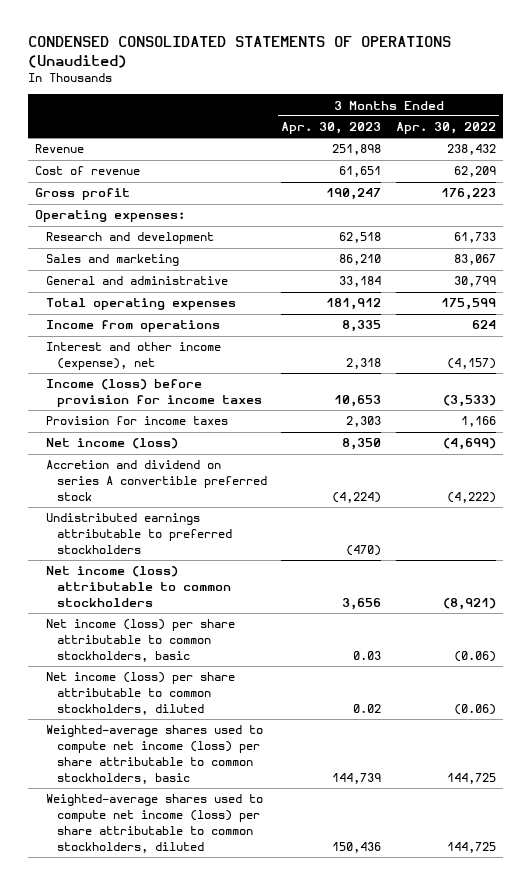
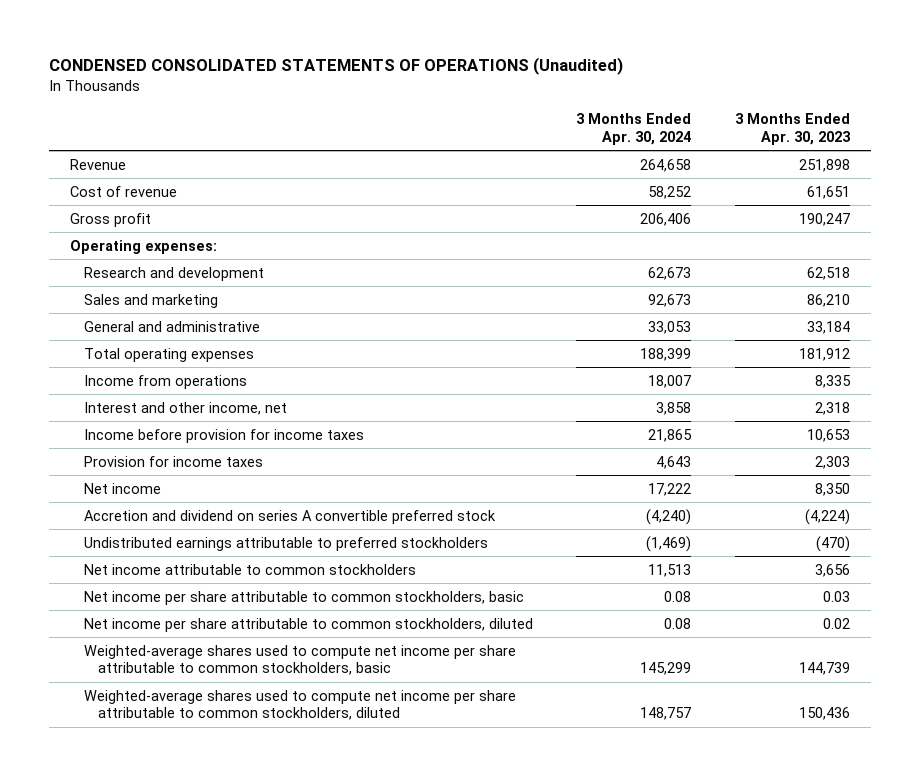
[395,122,496,135] Apr. 30, 2022 -> none
none -> [576,113,692,146] 3 Months Ended Apr. 30, 2024
[46,342,222,371] Interest and other income (expense), net -> [84,401,288,415] Interest and other income, net
[46,379,263,408] Income (loss) before provision for income taxes -> [84,428,365,443] Income before provision for income taxes
[46,438,179,450] Net income (loss) -> [84,482,162,494] Net income
[46,566,232,607] Net income (loss) attributable to common stockholders -> [84,563,417,575] Net income attributable to common stockholders
[46,619,236,662] Net income (loss) per share attributable to common stockholders, basic -> [84,590,525,605] Net income per share attributable to common stockholders, basic
[46,672,236,715] Net income (loss) per share attributable to common stockholders, diluted -> [84,617,534,632] Net income per share attributable to common stockholders, diluted
[46,725,264,784] Weighted-average shares used to compute net income (loss) per share attributable to common stockholders, basic -> [84,644,517,676] Weighted-average shares used to compute net income per share attributable to common stockholders, basic
[46,794,264,853] Weighted-average shares used to compute net income (loss) per share attributable to common stockholders, diluted -> [84,689,517,721] Weighted-average shares used to compute net income per share attributable to common stockholders, diluted

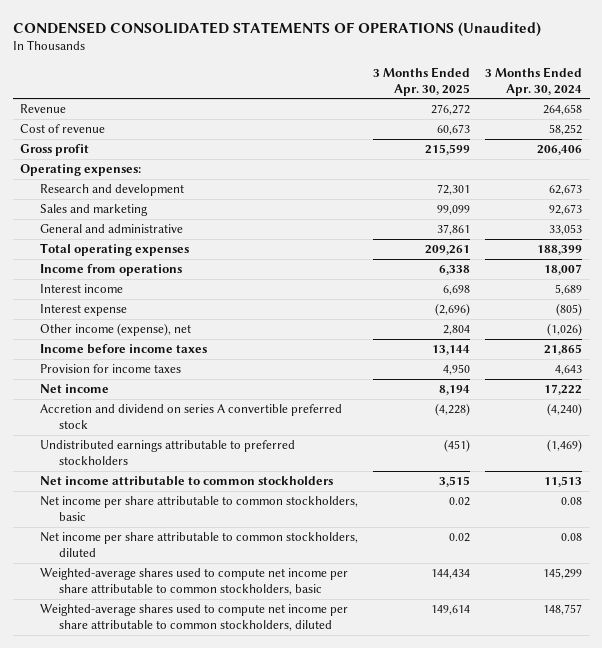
[734,113,851,146] 3 Months Ended Apr. 30, 2023 -> none
none -> [372,66,470,96] 3 Months Ended Apr. 30, 2025
none -> [39,284,123,294] Interest income
none -> [39,304,127,317] Interest expense
[84,401,288,415] Interest and other income, net -> [39,323,191,337] Other income (expense), net
[656,401,692,415] 3,858 -> [547,323,583,337] (1,026)
[84,428,365,443] Income before provision for income taxes -> [39,344,207,355] Income before income taxes

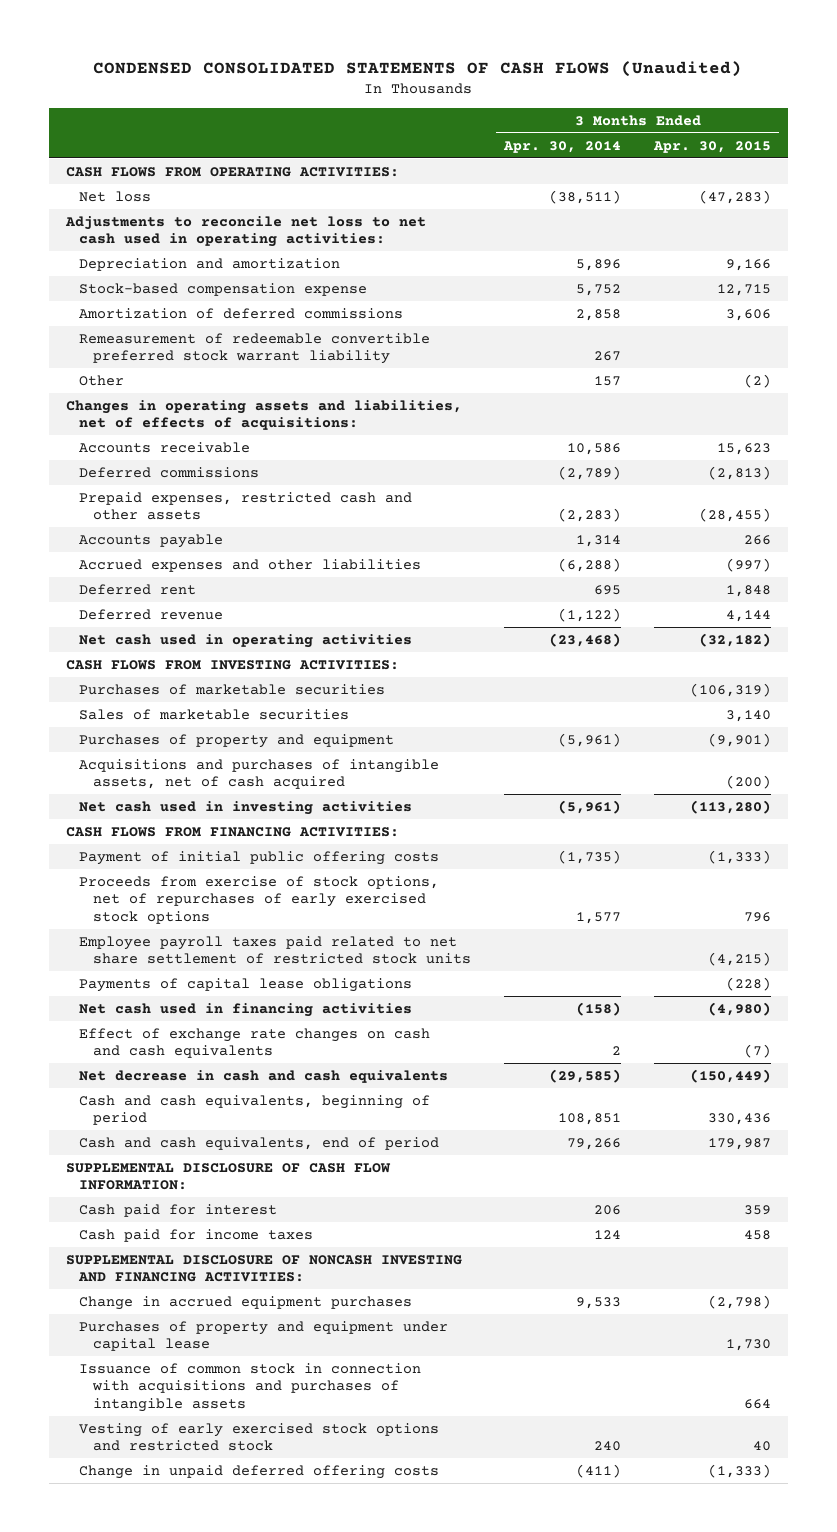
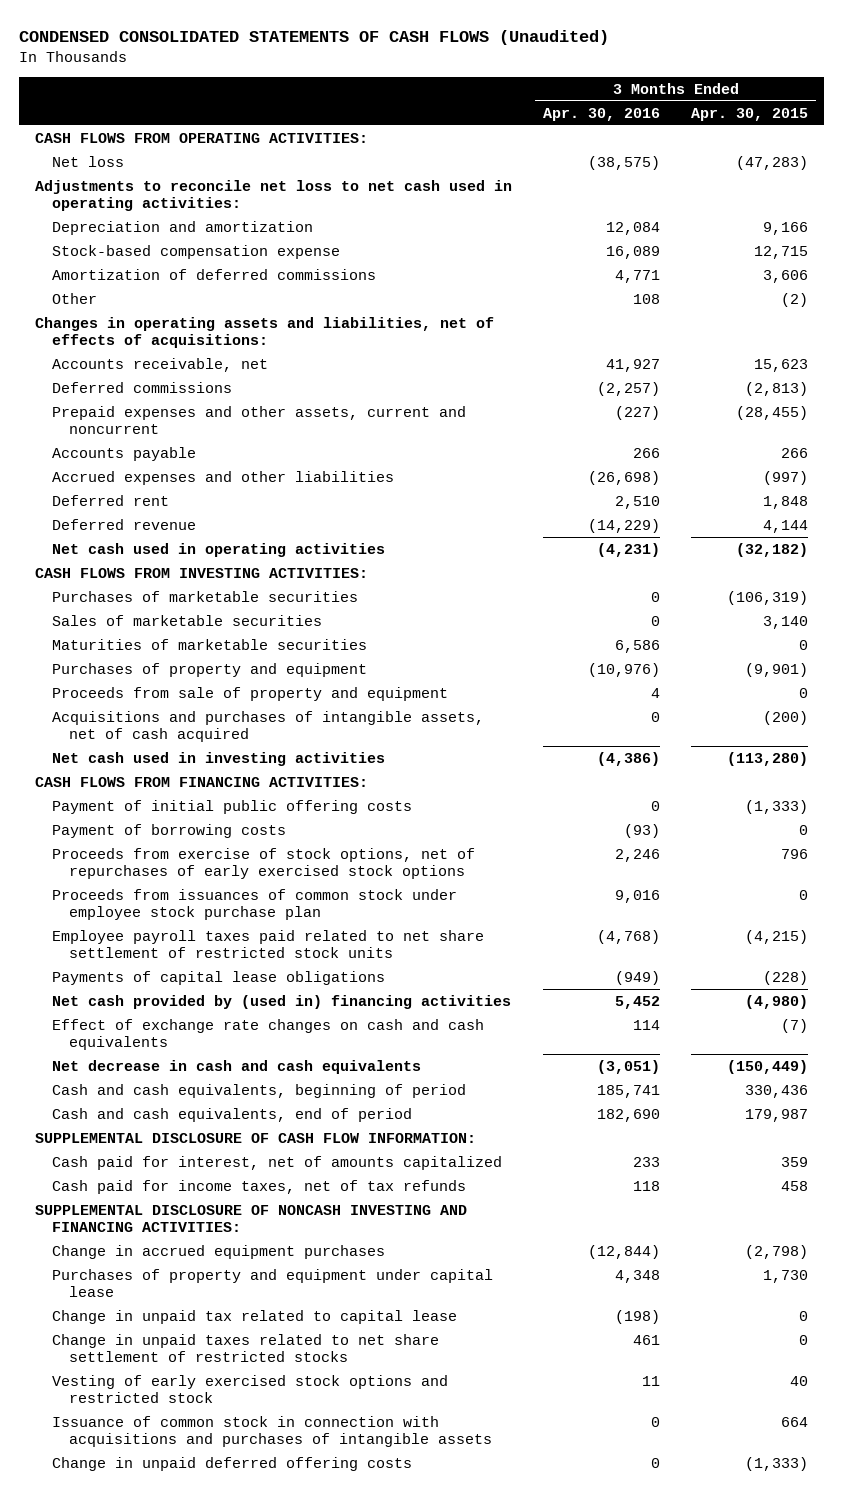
[503,140,622,153] Apr. 30, 2014 -> none
none -> [542,107,660,121] Apr. 30, 2016
[79,332,431,365] Remeasurement of redeemable convertible preferred stock warrant liability -> none
[79,441,251,453] Accounts receivable -> [52,357,269,372] Accounts receivable, net
[79,491,413,521] Prepaid expenses, restricted cash and other assets -> [52,405,467,435] Prepaid expenses and other assets, current and noncurrent
none -> [52,638,368,650] Maturities of marketable securities
none -> [52,686,449,701] Proceeds from sale of property and equipment
none -> [52,823,287,838] Payment of borrowing costs
none -> [52,888,458,921] Proceeds from issuances of common stock under employee stock purchase plan
[79,1002,413,1017] Net cash used in financing activities -> [52,994,512,1009] Net cash provided by (used in) financing activities
[79,1203,278,1217] Cash paid for interest -> [52,1155,503,1170] Cash paid for interest, net of amounts capitalized
[79,1228,314,1242] Cash paid for income taxes -> [52,1179,467,1194] Cash paid for income taxes, net of tax refunds
none -> [52,1309,458,1324] Change in unpaid tax related to capital lease
none -> [52,1333,440,1363] Change in unpaid taxes related to net share settlement of restricted stocks
[79,1362,422,1413] Issuance of common stock in connection with acquisitions and purchases of intangible assets -> [52,1415,493,1448] Issuance of common stock in connection with acquisitions and purchases of intangible assets

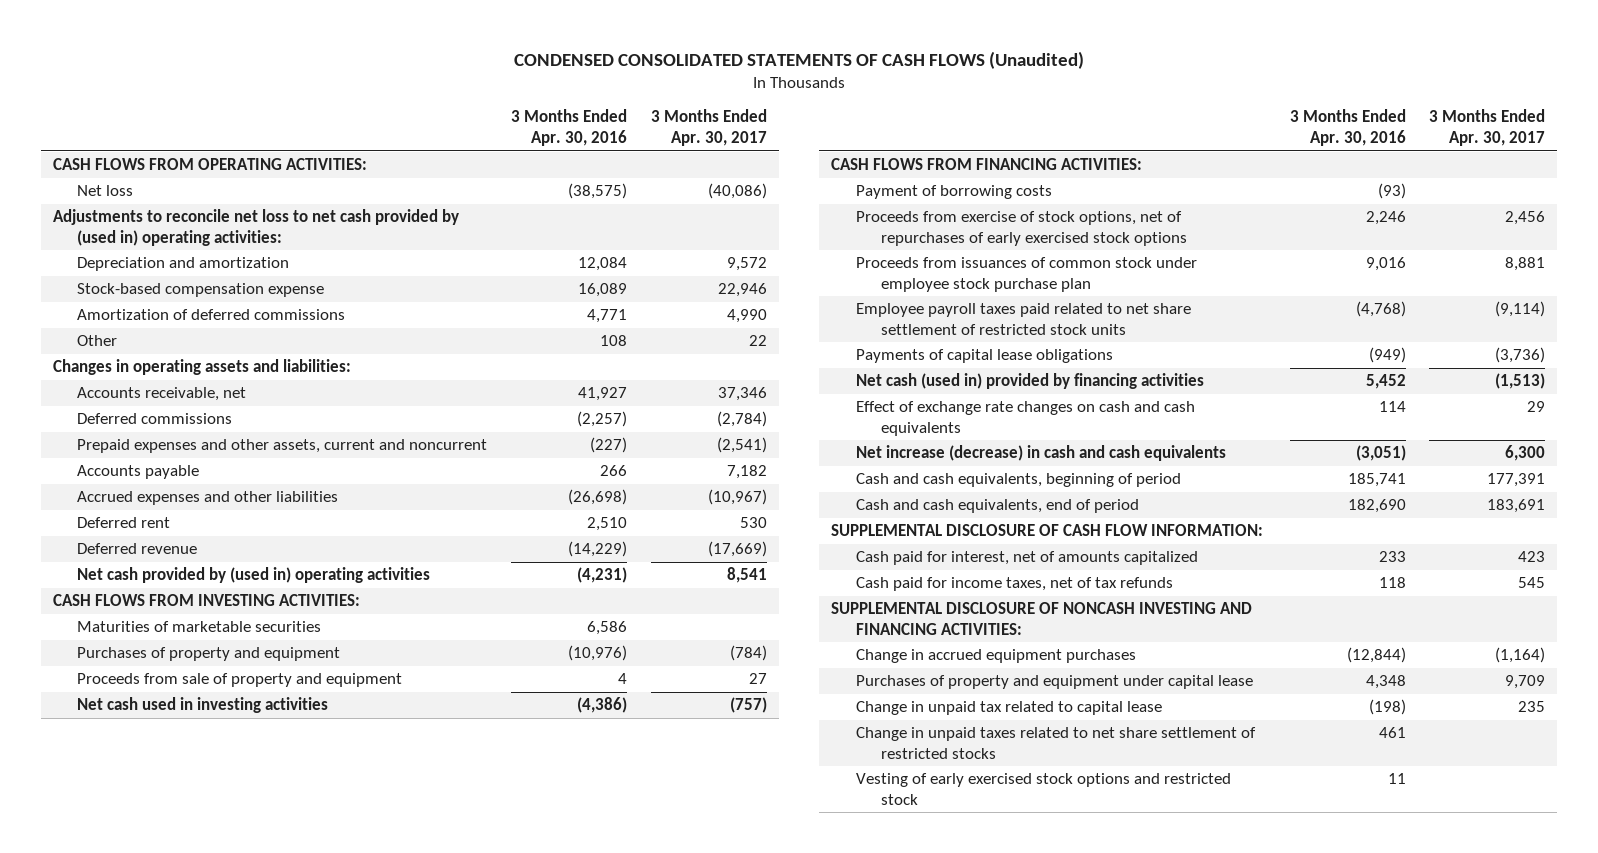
[691,107,809,121] Apr. 30, 2015 -> none
none -> [650,109,767,147] 3 Months Ended Apr. 30, 2017
[34,179,512,212] Adjustments to reconcile net loss to net cash used in operating activities: -> [52,209,459,246] Adjustments to reconcile net loss to net cash provided by (used in) operating activities:
[34,316,494,349] Changes in operating assets and liabilities, net of effects of acquisitions: -> [52,359,351,376] Changes in operating assets and liabilities:
[52,542,386,557] Net cash used in operating activities -> [77,567,431,584] Net cash provided by (used in) operating activities
[52,590,359,602] Purchases of marketable securities -> none
[52,614,323,626] Sales of marketable securities -> none
[52,710,485,743] Acquisitions and purchases of intangible assets, net of cash acquired -> none
[52,799,413,814] Payment of initial public offering costs -> none
[52,994,512,1009] Net cash provided by (used in) financing activities -> [856,373,1205,390] Net cash (used in) provided by financing activities
[52,1059,422,1074] Net decrease in cash and cash equivalents -> [856,445,1227,462] Net increase (decrease) in cash and cash equivalents
[52,1415,493,1448] Issuance of common stock in connection with acquisitions and purchases of intangible assets -> none
[52,1456,413,1471] Change in unpaid deferred offering costs -> none

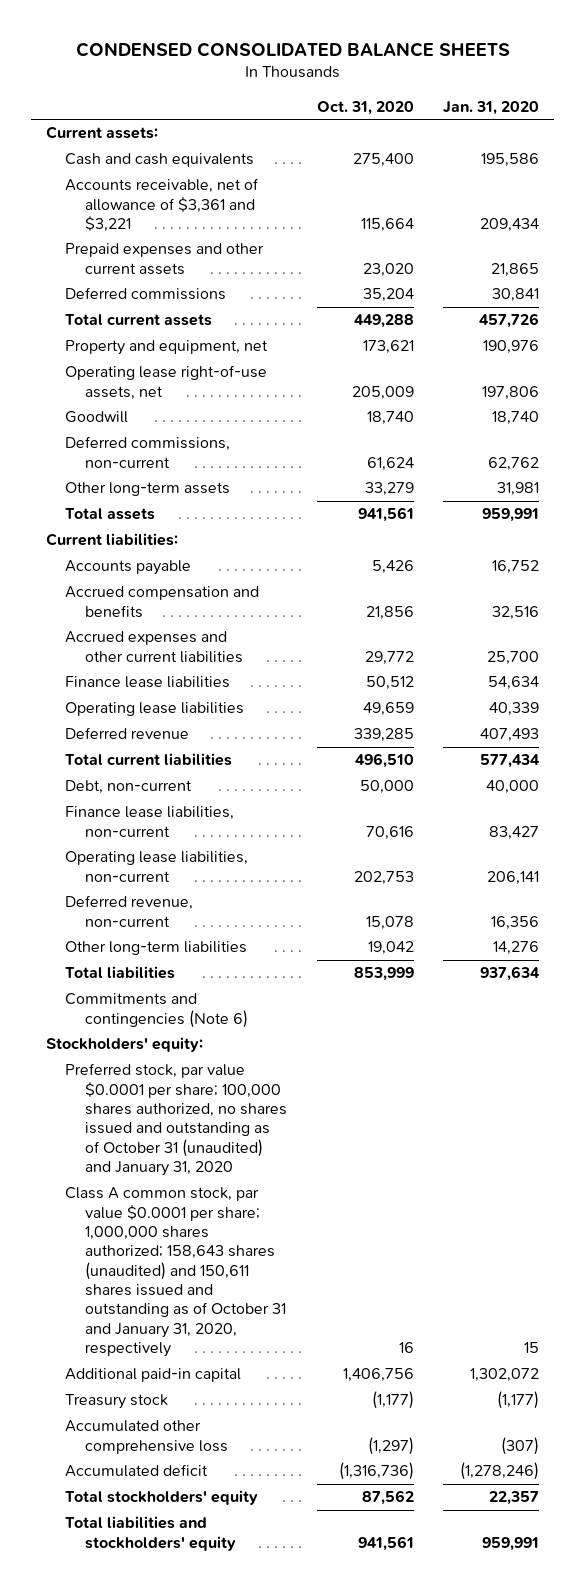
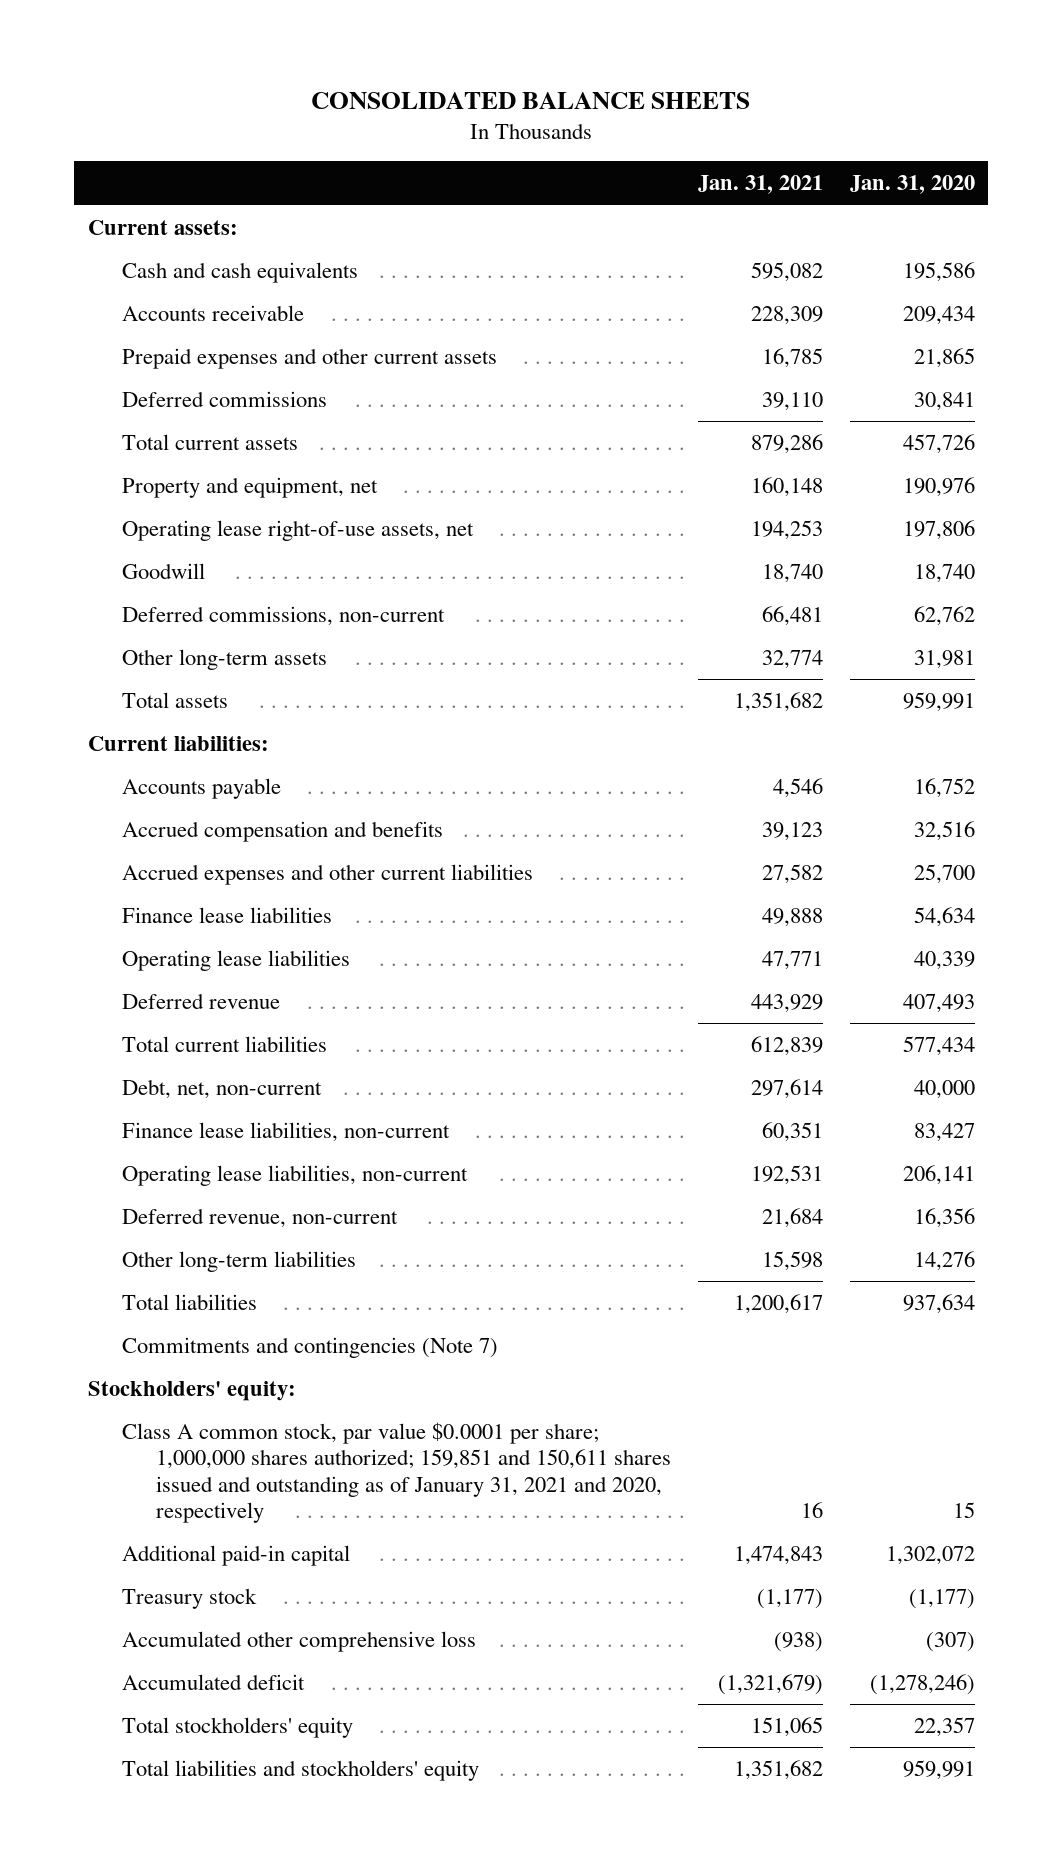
[75,41,510,57] CONDENSED CONSOLIDATED BALANCE SHEETS -> [311,91,751,109] CONSOLIDATED BALANCE SHEETS
[316,100,414,115] Oct. 31, 2020 -> none
none -> [698,175,824,195] Jan. 31, 2021
[65,178,260,233] Accounts receivable, net of allowance of $3,361 and $3,221 -> [122,304,305,321] Accounts receivable
[65,780,193,795] Debt, non-current -> [122,1078,323,1099] Debt, net, non-current
[65,993,248,1028] Commitments and contingencies (Note 6) -> [122,1336,499,1358] Commitments and contingencies (Note 7)
[65,1063,287,1177] Preferred stock, par value $0.0001 per share; 100,000 shares authorized, no shares issued and outstanding as of October 31 (unaudited) and January 31, 2020 -> none
[65,1187,286,1358] Class A common stock, par value $0.0001 per share; 1,000,000 shares authorized; 158,643 shares (unaudited) and 150,611 shares issued and outstanding as of October 31 and January 31, 2020, respectively -> [122,1421,672,1523] Class A common stock, par value $0.0001 per share; 1,000,000 shares authorized; 159,851 and 150,611 shares issued and outstanding as of January 31, 2021 and 2020, respectively

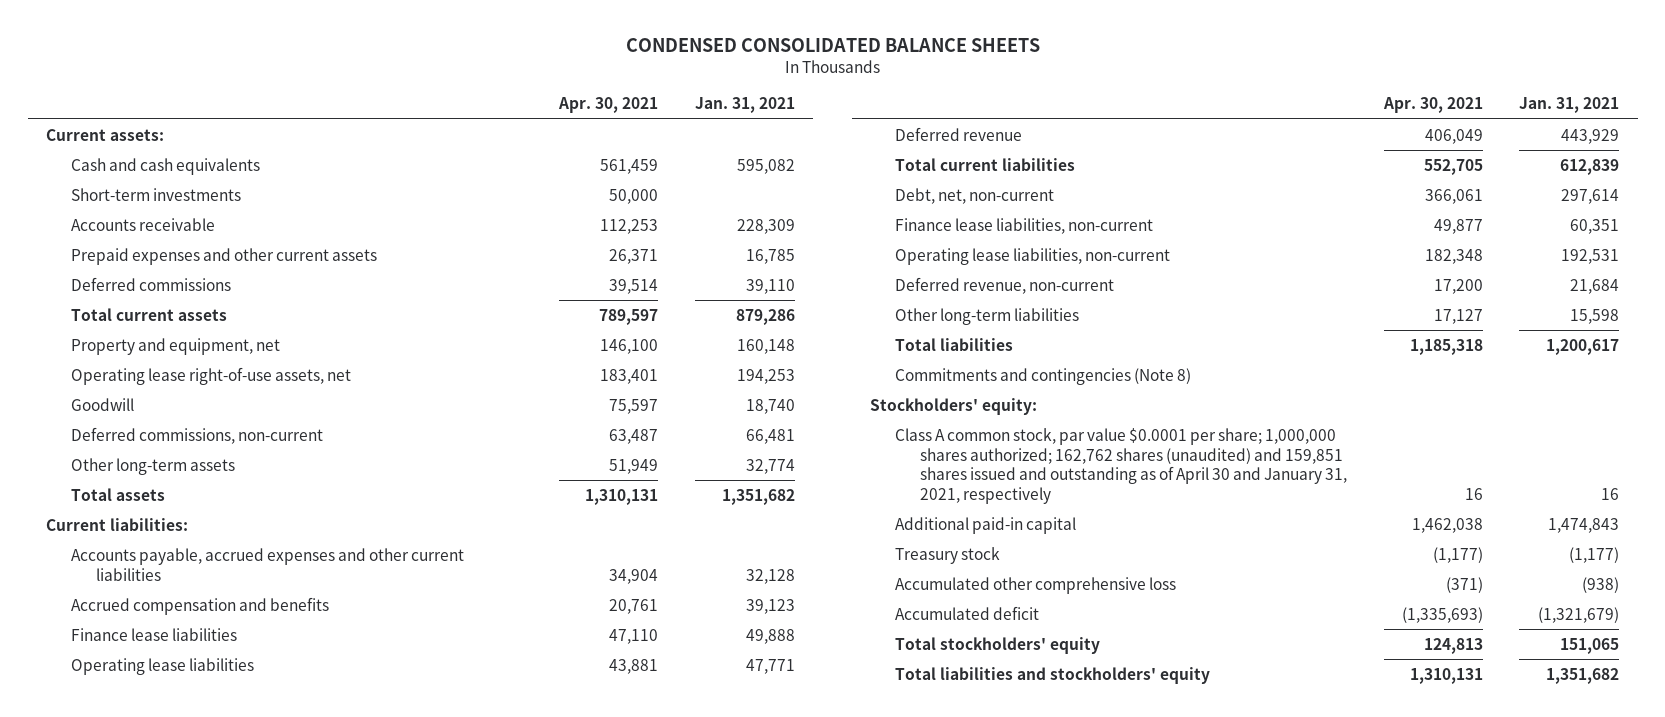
[311,91,751,109] CONSOLIDATED BALANCE SHEETS -> [625,37,1040,52] CONDENSED CONSOLIDATED BALANCE SHEETS
[849,175,975,195] Jan. 31, 2020 -> none
none -> [558,97,659,114] Apr. 30, 2021
none -> [70,187,241,201] Short-term investments
[122,777,282,799] Accounts payable -> none
none -> [70,547,464,581] Accounts payable, accrued expenses and other current liabilities
[122,863,534,885] Accrued expenses and other current liabilities -> none
[122,1336,499,1358] Commitments and contingencies (Note 7) -> [895,367,1192,385] Commitments and contingencies (Note 8)
[122,1421,672,1523] Class A common stock, par value $0.0001 per share; 1,000,000 shares authorized; 159,851 and 150,611 shares issued and outstanding as of January 31, 2021 and 2020, respectively -> [895,427,1348,504] Class A common stock, par value $0.0001 per share; 1,000,000 shares authorized; 162,762 shares (unaudited) and 159,851 shares issued and outstanding as of April 30 and January 31, 2021, respectively

